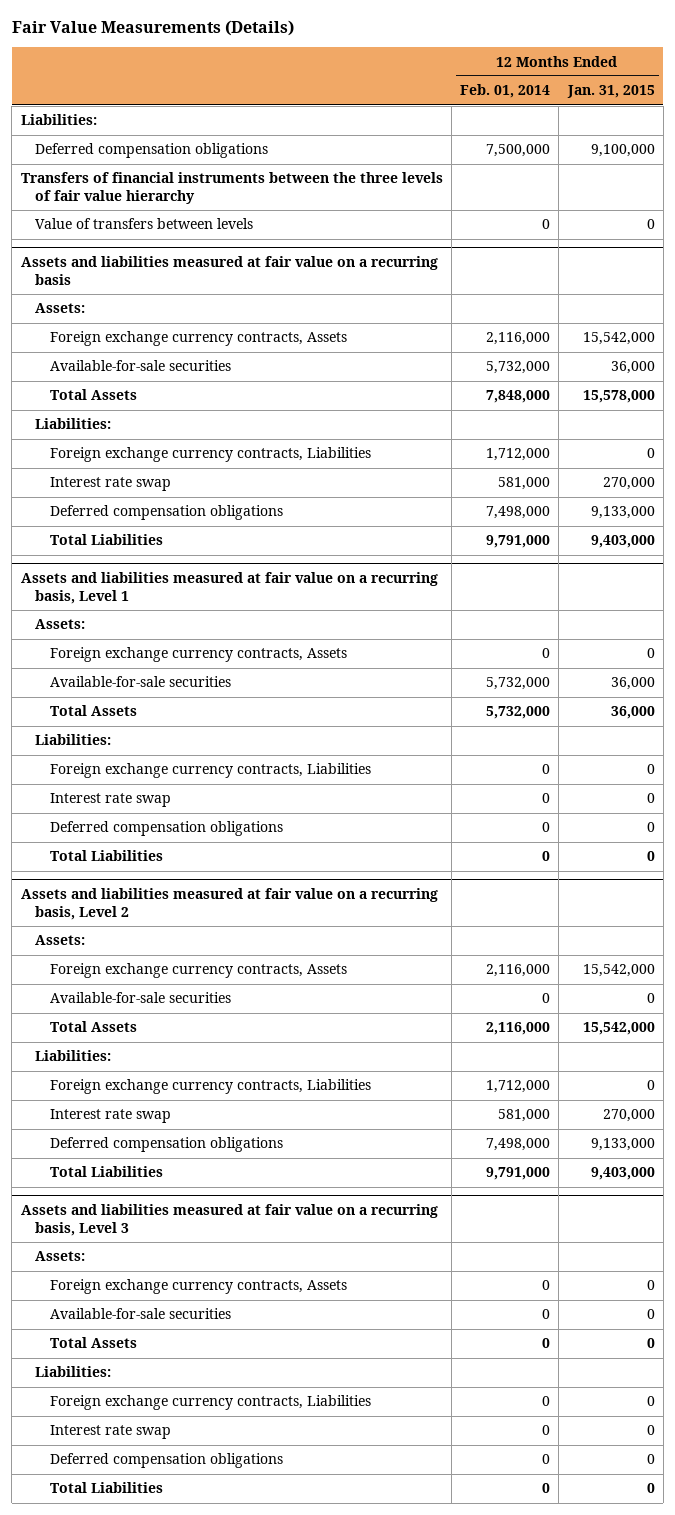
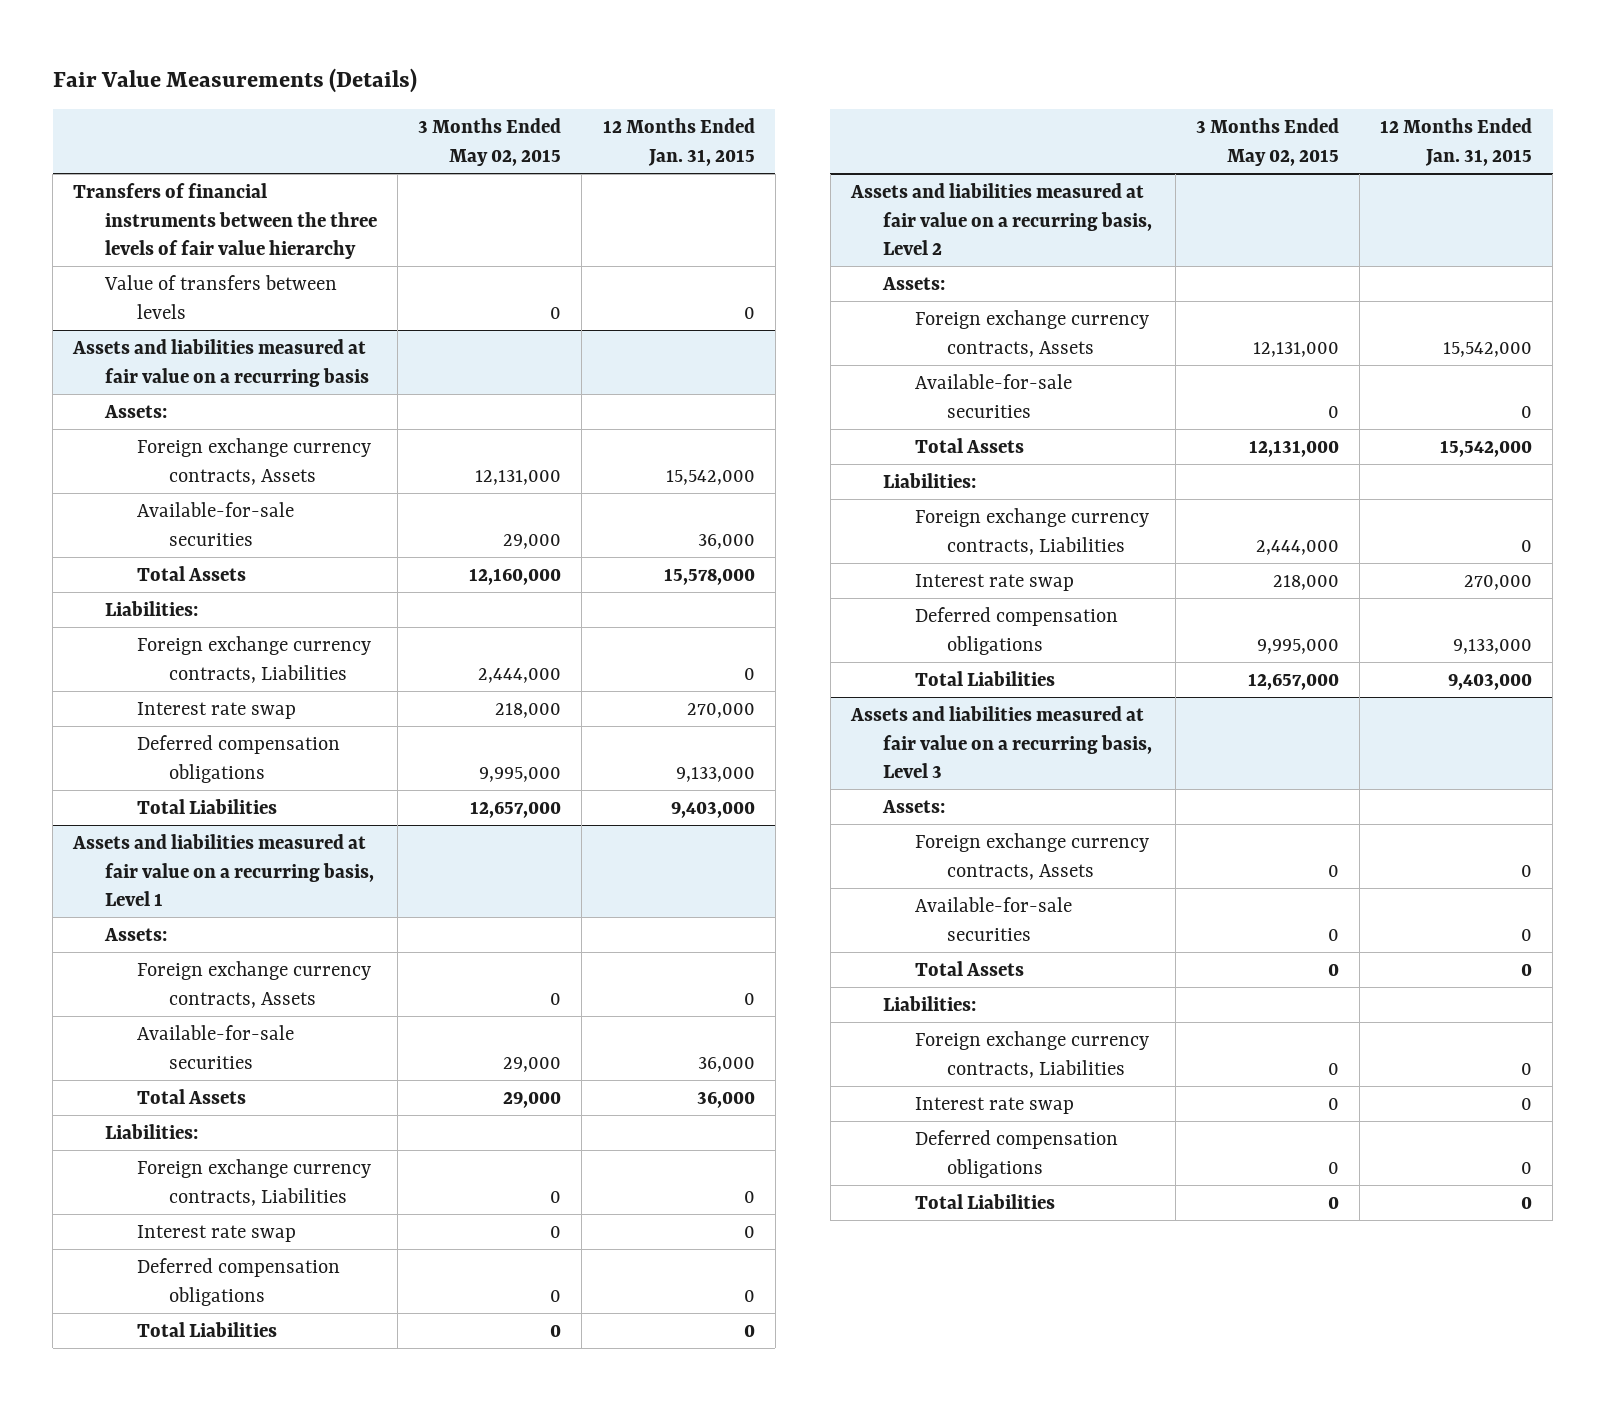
[460,84,551,99] Feb. 01, 2014 -> none
none -> [418,118,562,166] 3 Months Ended May 02, 2015
[20,114,97,126] Liabilities: -> none
[35,143,269,159] Deferred compensation obligations -> none

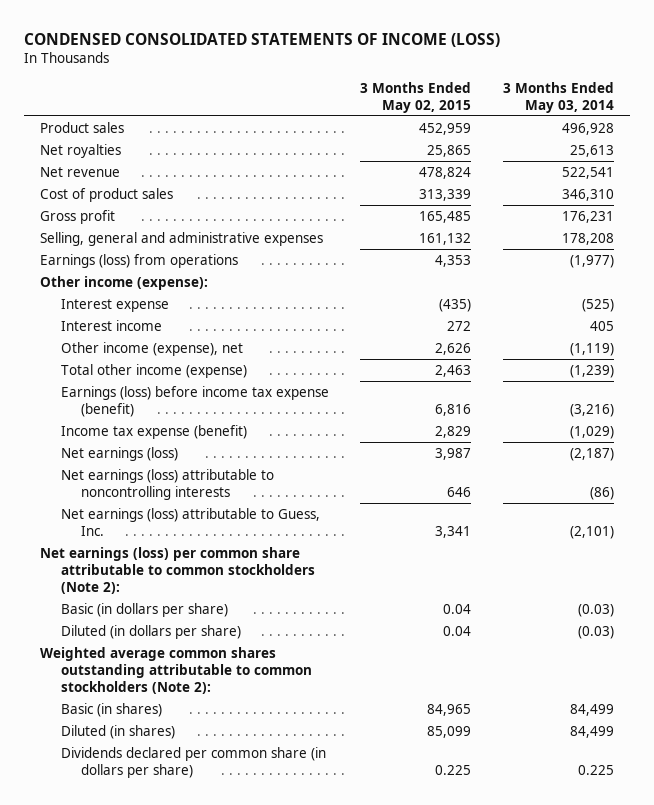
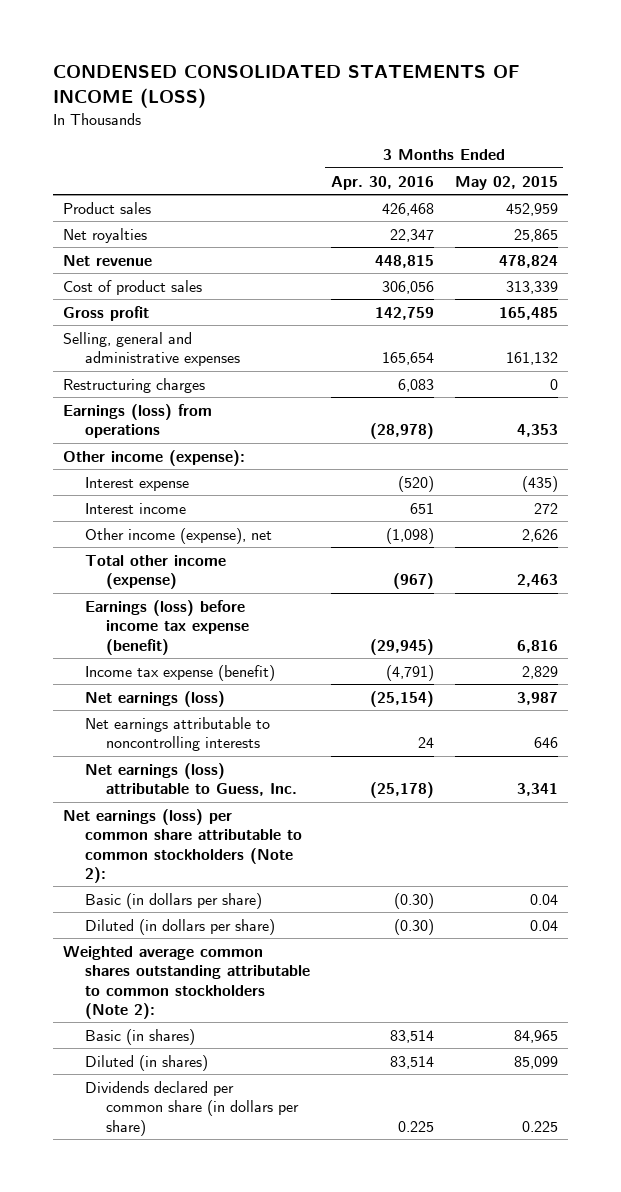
[503,81,615,113] 3 Months Ended May 03, 2014 -> none
none -> [330,175,434,190] Apr. 30, 2016
none -> [63,377,206,393] Restructuring charges
[60,468,274,500] Net earnings (loss) attributable to noncontrolling interests -> [84,716,270,752] Net earnings attributable to noncontrolling interests

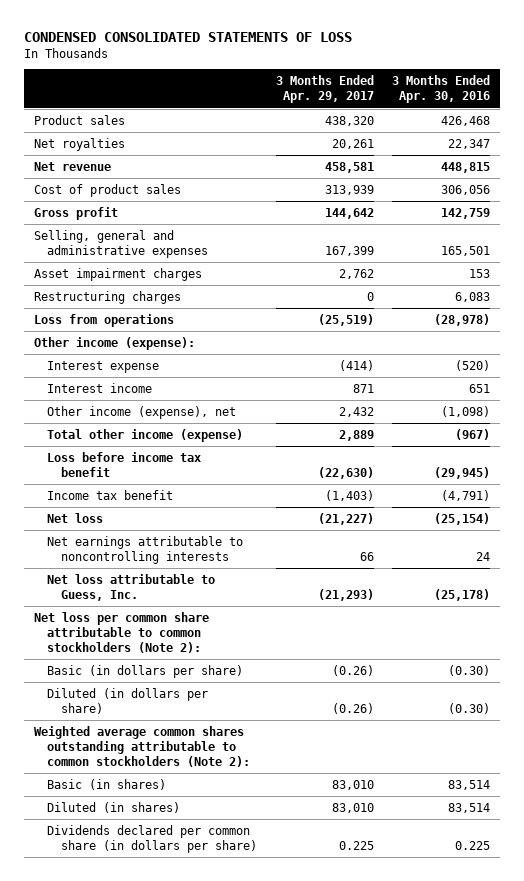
[52,65,520,109] CONDENSED CONSOLIDATED STATEMENTS OF INCOME (LOSS) -> [24,32,353,43] CONDENSED CONSOLIDATED STATEMENTS OF LOSS
[454,175,558,190] May 02, 2015 -> none
none -> [275,75,374,104] 3 Months Ended Apr. 29, 2017
[381,352,434,366] 165,654 -> [441,245,491,256] 165,501
none -> [33,267,202,281] Asset impairment charges
[63,403,213,439] Earnings (loss) from operations -> [33,313,174,327] Loss from operations
[84,599,250,655] Earnings (loss) before income tax expense (benefit) -> [47,451,202,477] Loss before income tax benefit
[84,664,275,681] Income tax expense (benefit) -> [47,489,174,500] Income tax benefit
[84,690,225,707] Net earnings (loss) -> [47,512,104,523] Net loss
[84,762,298,797] Net earnings (loss) attributable to Guess, Inc. -> [47,573,216,601] Net loss attributable to Guess, Inc.
[63,808,302,883] Net earnings (loss) per common share attributable to common stockholders (Note 2): -> [33,611,209,653] Net loss per common share attributable to common stockholders (Note 2):

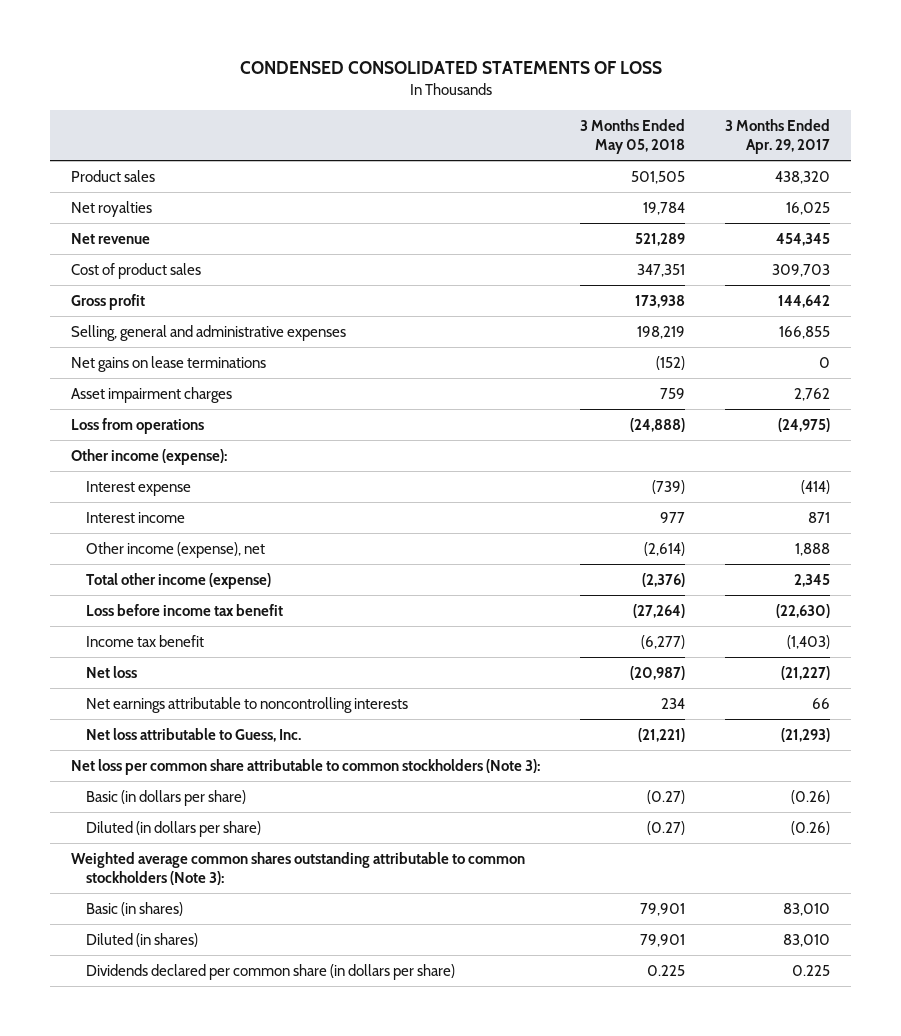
[392,75,491,104] 3 Months Ended Apr. 30, 2016 -> none
none -> [580,118,686,155] 3 Months Ended May 05, 2018
[331,138,374,149] 20,261 -> [786,201,831,215] 16,025
[324,161,374,173] 458,581 -> [776,232,831,246] 454,345
[324,184,374,195] 313,939 -> [772,263,831,277] 309,703
[324,245,374,256] 167,399 -> [779,325,831,339] 166,855
none -> [70,355,266,372] Net gains on lease terminations
[33,290,181,304] Restructuring charges -> none
[317,313,374,326] (25,519) -> [778,417,831,432] (24,975)
[338,406,374,417] 2,432 -> [795,542,831,556] 1,888
[338,429,374,441] 2,889 -> [794,573,831,587] 2,345
[33,611,209,653] Net loss per common share attributable to common stockholders (Note 2): -> [70,758,540,775] Net loss per common share attributable to common stockholders (Note 3):
[33,725,251,767] Weighted average common shares outstanding attributable to common stockholders (Note 2): -> [70,851,525,886] Weighted average common shares outstanding attributable to common stockholders (Note 3):

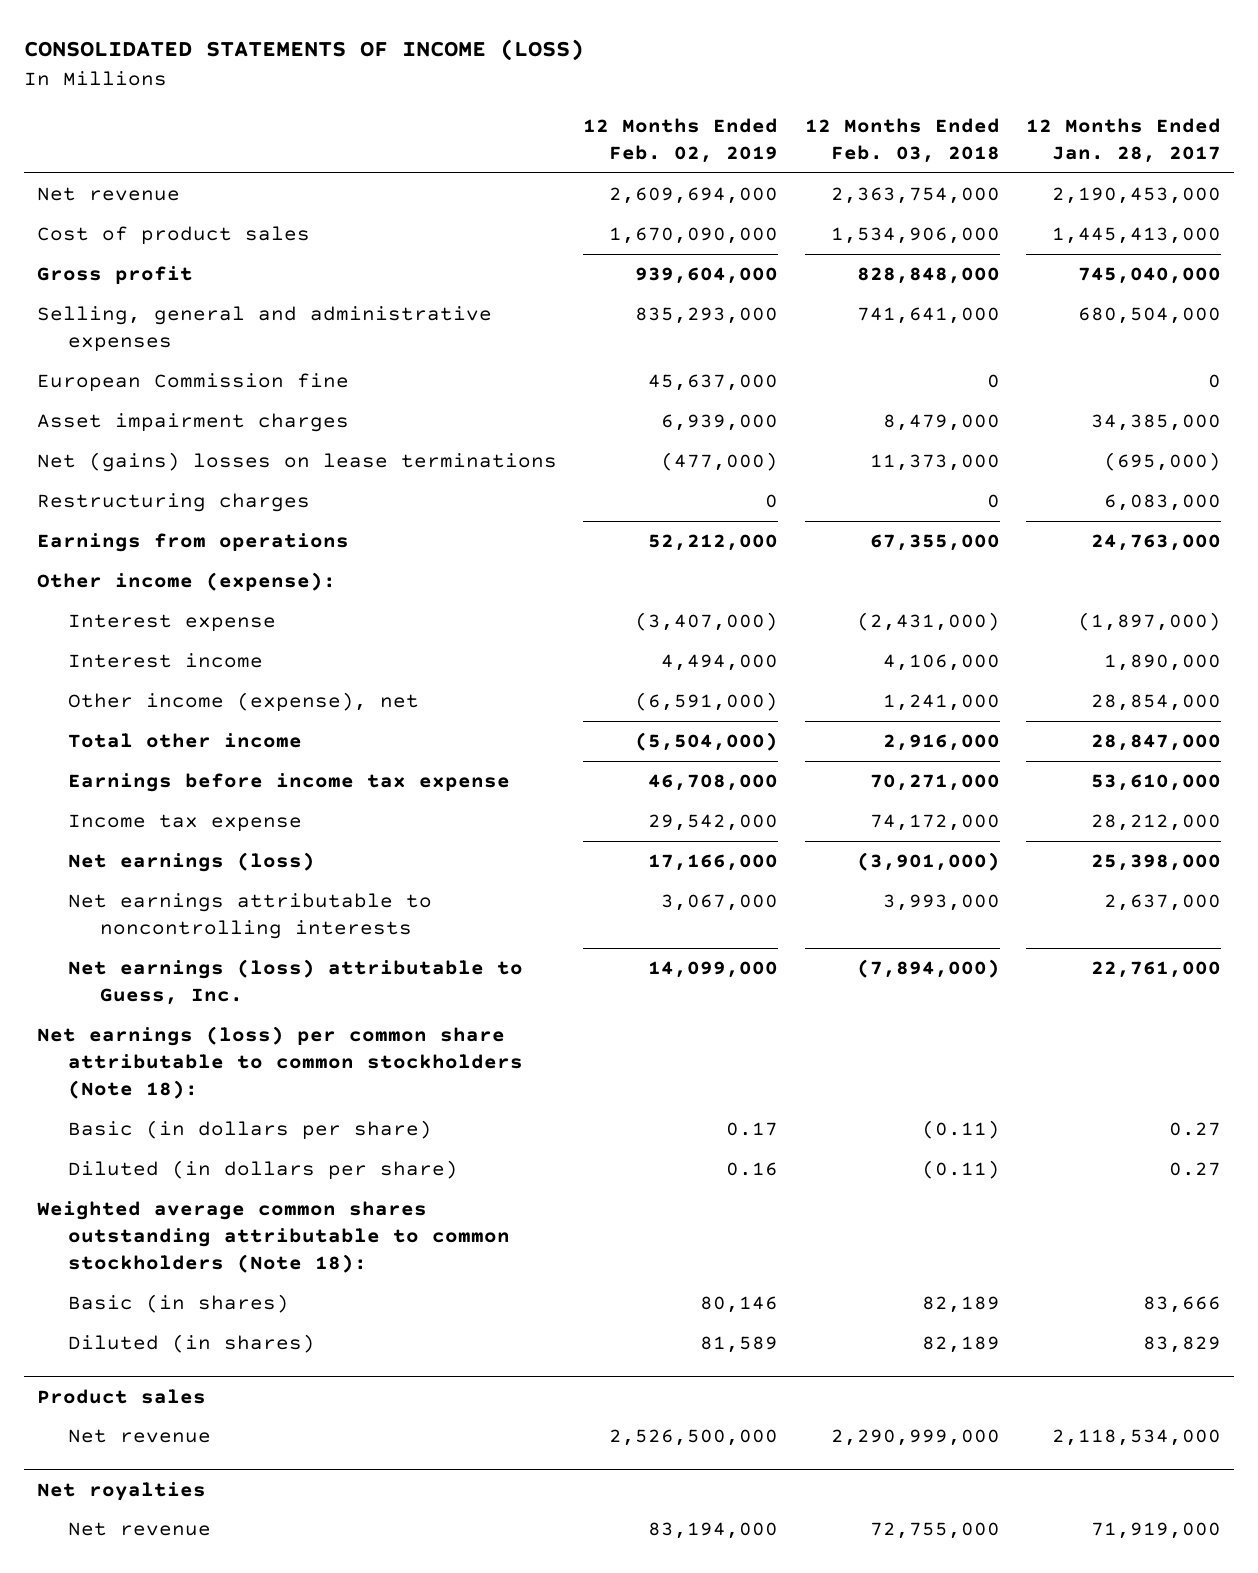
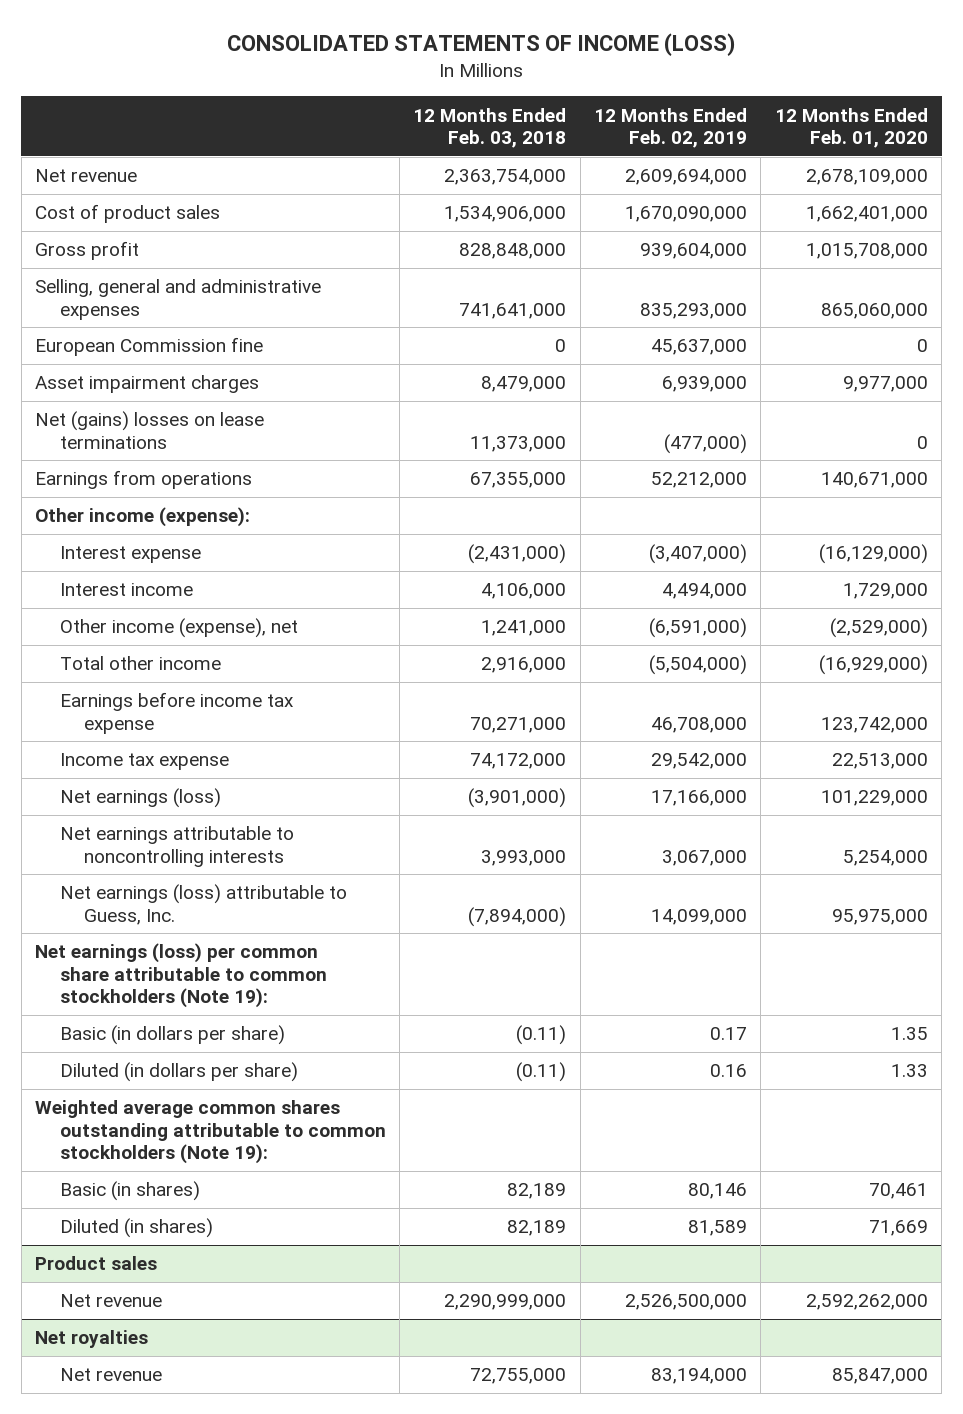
[1026,117,1222,164] 12 Months Ended Jan. 28, 2017 -> none
none -> [774,107,928,148] 12 Months Ended Feb. 01, 2020
[36,493,310,513] Restructuring charges -> none
[36,1026,524,1100] Net earnings (loss) per common share attributable to common stockholders (Note 18): -> [35,943,327,1008] Net earnings (loss) per common share attributable to common stockholders (Note 19):
[36,1201,511,1274] Weighted average common shares outstanding attributable to common stockholders (Note 18): -> [35,1100,386,1164] Weighted average common shares outstanding attributable to common stockholders (Note 19):

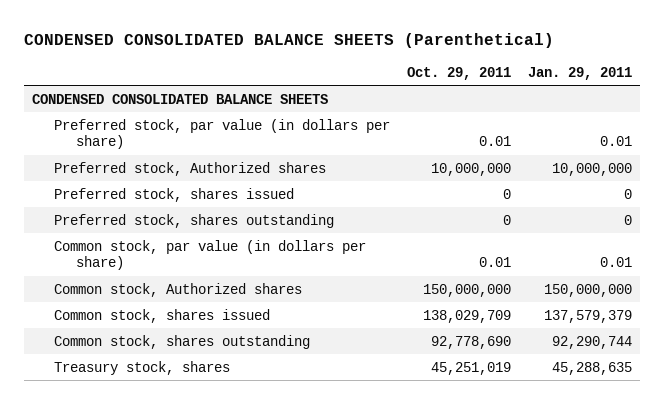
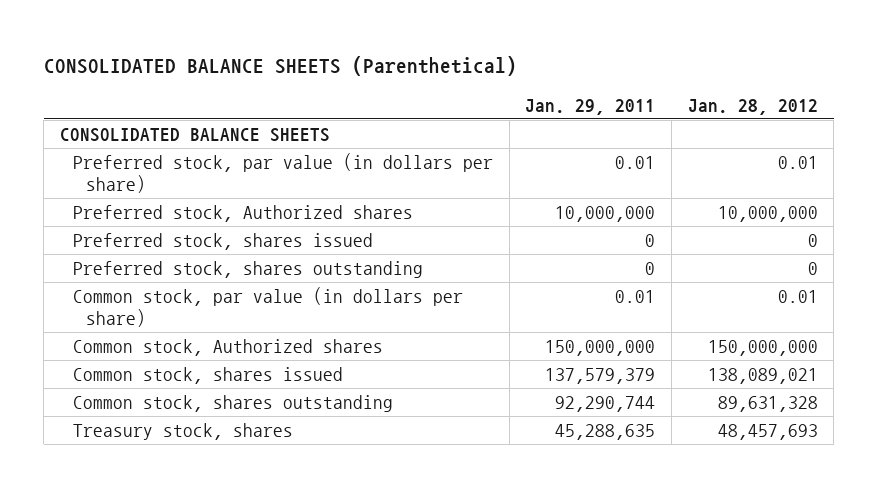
[23,33,554,49] CONDENSED CONSOLIDATED BALANCE SHEETS (Parenthetical) -> [43,56,517,77] CONSOLIDATED BALANCE SHEETS (Parenthetical)
[406,66,511,80] Oct. 29, 2011 -> none
none -> [687,98,818,115] Jan. 28, 2012
[32,93,329,104] CONDENSED CONSOLIDATED BALANCE SHEETS -> [60,127,331,142] CONSOLIDATED BALANCE SHEETS

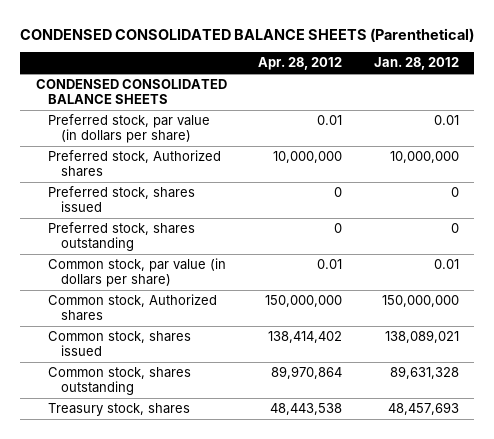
[43,56,517,77] CONSOLIDATED BALANCE SHEETS (Parenthetical) -> [20,27,475,42] CONDENSED CONSOLIDATED BALANCE SHEETS (Parenthetical)
[525,98,656,115] Jan. 29, 2011 -> none
none -> [258,57,343,71] Apr. 28, 2012
[60,127,331,142] CONSOLIDATED BALANCE SHEETS -> [35,78,227,105] CONDENSED CONSOLIDATED BALANCE SHEETS

